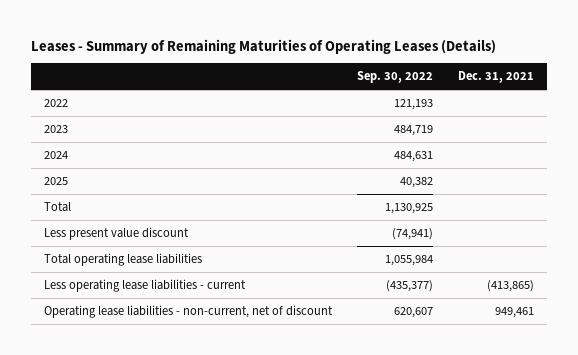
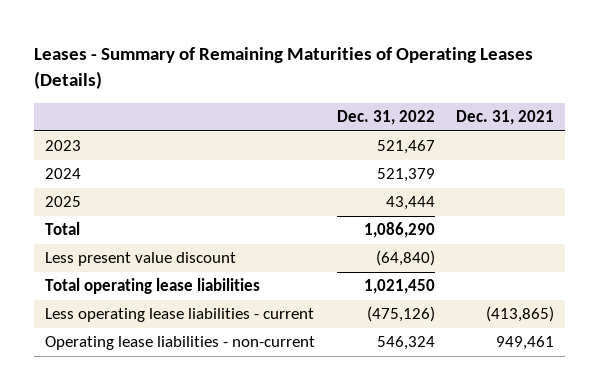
[357,71,434,84] Sep. 30, 2022 -> none
none -> [336,109,435,125] Dec. 31, 2022
[43,99,68,108] 2022 -> none
[43,305,333,319] Operating lease liabilities - non-current, net of discount -> [45,336,316,351] Operating lease liabilities - non-current

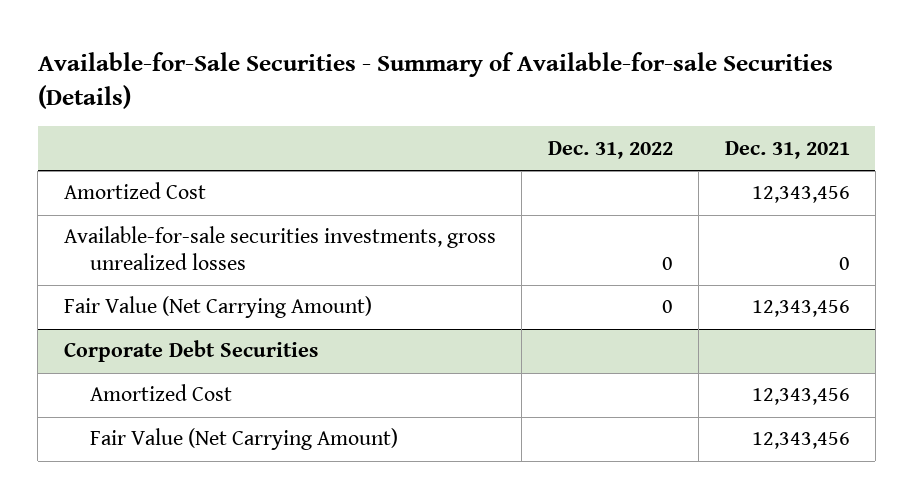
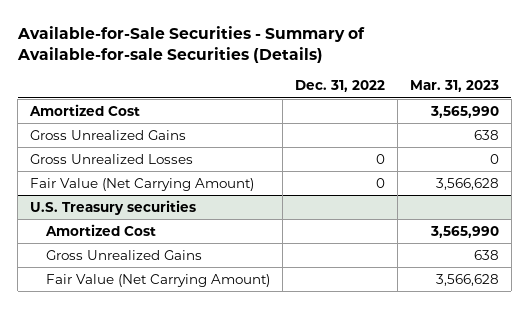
[724,140,850,159] Dec. 31, 2021 -> none
none -> [409,80,499,93] Mar. 31, 2023
none -> [29,129,186,140] Gross Unrealized Gains
[63,226,496,270] Available-for-sale securities investments, gross unrealized losses -> [29,153,193,164] Gross Unrealized Losses
[63,340,318,363] Corporate Debt Securities -> none
[90,384,233,402] Amortized Cost -> none
[90,428,399,451] Fair Value (Net Carrying Amount) -> none
none -> [29,199,196,215] U.S. Treasury securities
none -> [45,223,157,236] Amortized Cost
none -> [46,249,203,260] Gross Unrealized Gains
none -> [46,273,271,287] Fair Value (Net Carrying Amount)

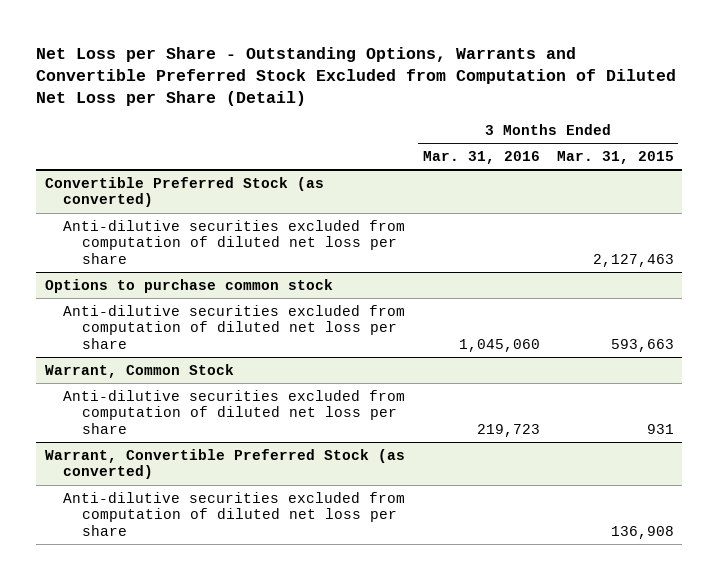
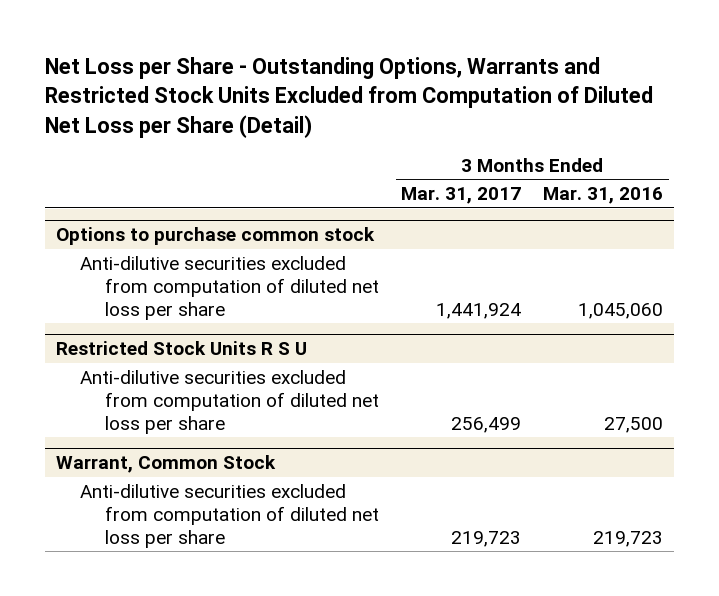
[36,46,677,107] Net Loss per Share - Outstanding Options, Warrants and Convertible Preferred Stock Excluded from Computation of Diluted Net Loss per Share (Detail) -> [44,56,653,138] Net Loss per Share - Outstanding Options, Warrants and Restricted Stock Units Excluded from Computation of Diluted Net Loss per Share (Detail)
[556,151,674,165] Mar. 31, 2015 -> none
none -> [401,187,522,205] Mar. 31, 2017
[45,176,325,208] Convertible Preferred Stock (as converted) -> none
[63,219,406,265] Anti-dilutive securities excluded from computation of diluted net loss per share -> none
none -> [55,341,307,356] Restricted Stock Units R S U
none -> [80,369,379,434] Anti-dilutive securities excluded from computation of diluted net loss per share
[45,448,406,480] Warrant, Convertible Preferred Stock (as converted) -> none
[63,491,406,537] Anti-dilutive securities excluded from computation of diluted net loss per share -> none

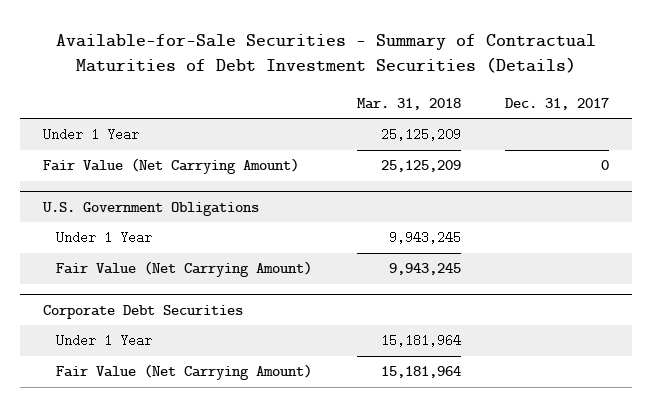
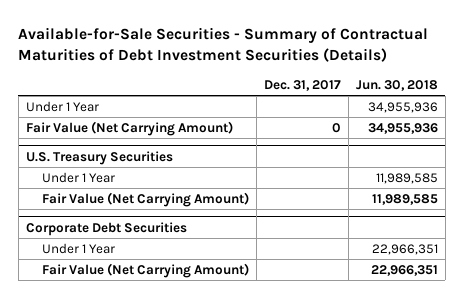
[356,97,461,110] Mar. 31, 2018 -> none
none -> [355,79,438,91] Jun. 30, 2018
[41,201,259,216] U.S. Government Obligations -> [25,150,173,165] U.S. Treasury Securities

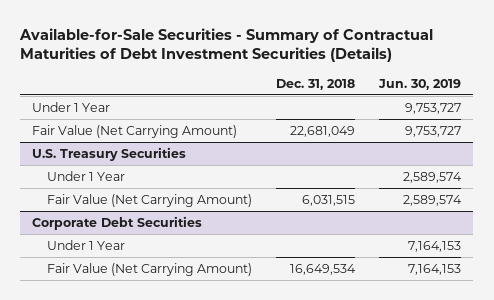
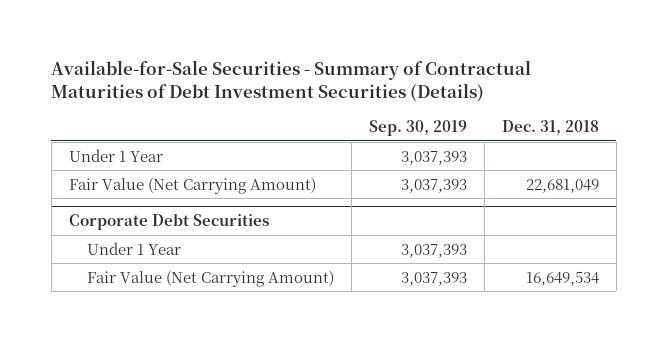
[378,78,462,90] Jun. 30, 2019 -> none
none -> [368,120,467,137] Sep. 30, 2019
[32,146,187,161] U.S. Treasury Securities -> none
[47,170,126,181] Under 1 Year -> none
[47,193,253,207] Fair Value (Net Carrying Amount) -> none

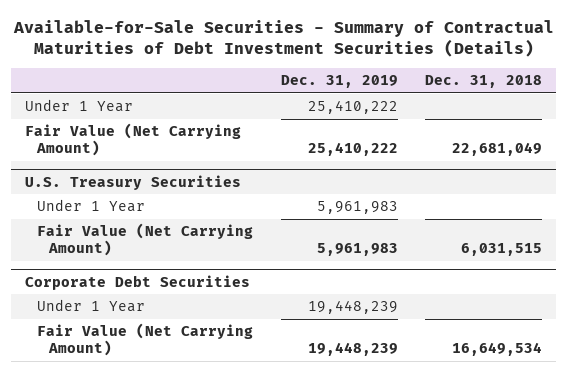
[368,120,467,137] Sep. 30, 2019 -> none
none -> [280,75,398,89] Dec. 31, 2019
none -> [24,174,241,190] U.S. Treasury Securities
none -> [37,199,146,213] Under 1 Year
none -> [37,223,254,256] Fair Value (Net Carrying Amount)

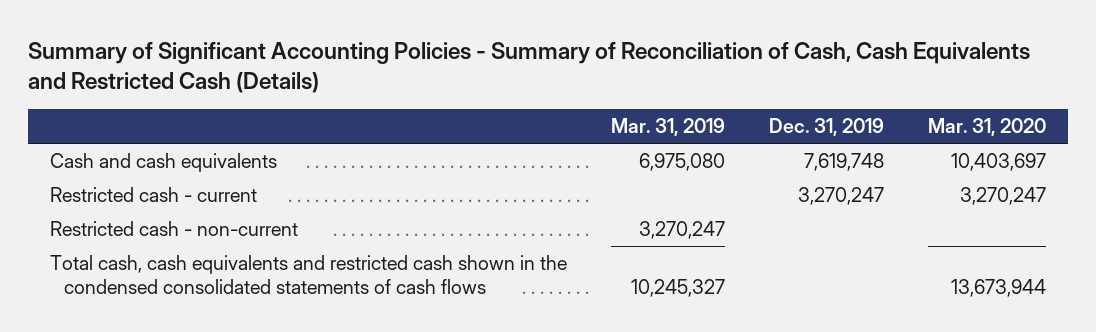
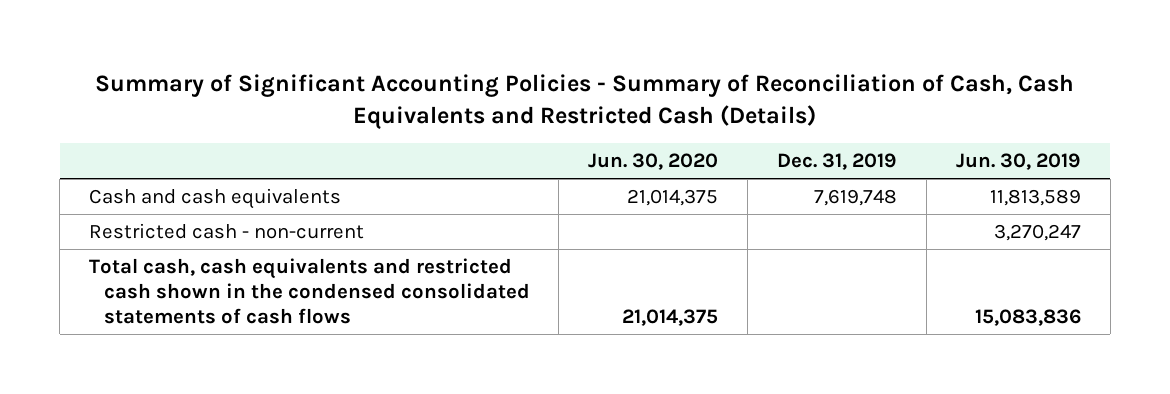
[611,117,726,136] Mar. 31, 2019 -> none
[927,117,1046,136] Mar. 31, 2020 -> none
none -> [588,153,719,171] Jun. 30, 2020
none -> [955,153,1081,171] Jun. 30, 2019
[50,187,258,203] Restricted cash - current -> none

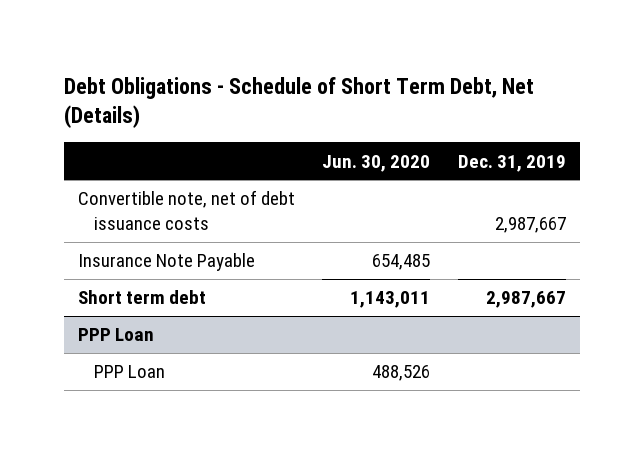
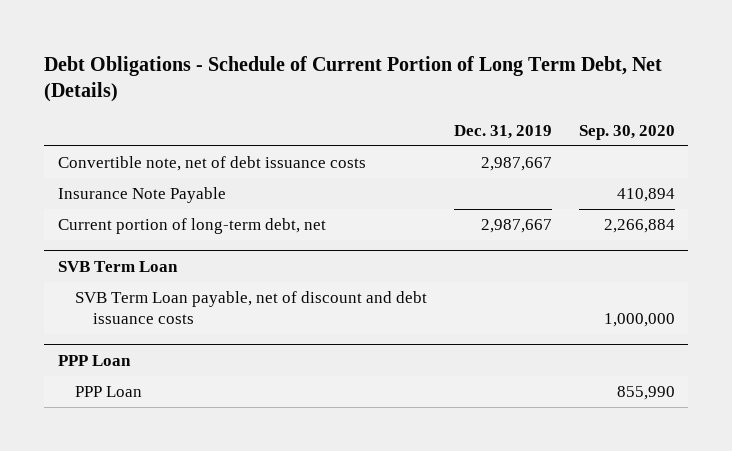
[64,76,535,129] Debt Obligations - Schedule of Short Term Debt, Net (Details) -> [44,55,663,103] Debt Obligations - Schedule of Current Portion of Long Term Debt, Net (Details)
[322,154,431,172] Jun. 30, 2020 -> none
none -> [578,124,675,140] Sep. 30, 2020
[77,290,206,305] Short term debt -> [57,218,326,235] Current portion of long-term debt, net
none -> [57,260,178,272] SVB Term Loan
none -> [75,291,428,325] SVB Term Loan payable, net of discount and debt issuance costs

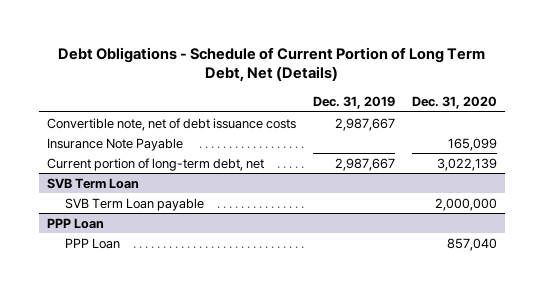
[578,124,675,140] Sep. 30, 2020 -> none
none -> [411,96,497,110] Dec. 31, 2020
[75,291,428,325] SVB Term Loan payable, net of discount and debt issuance costs -> [65,197,205,211] SVB Term Loan payable

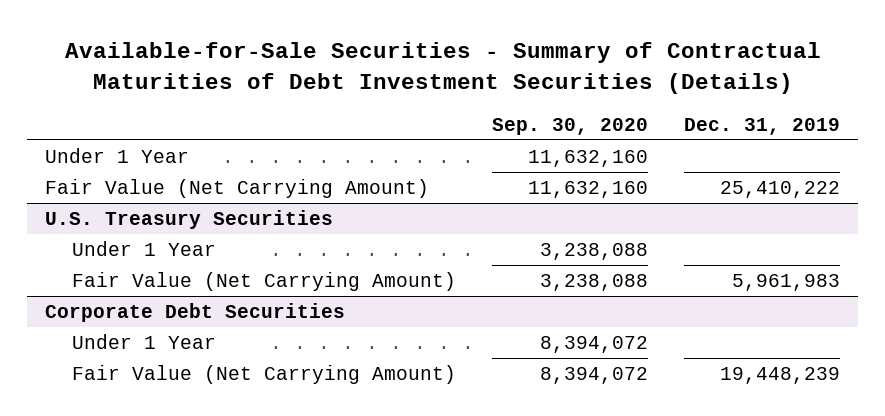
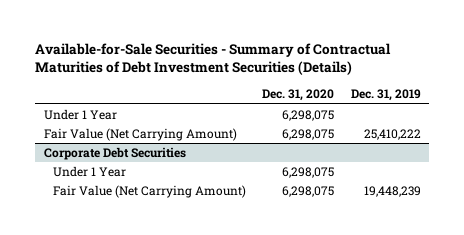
[491,117,648,135] Sep. 30, 2020 -> none
none -> [262,89,335,102] Dec. 31, 2020
[45,210,334,230] U.S. Treasury Securities -> none
[71,241,216,257] Under 1 Year -> none
[71,272,456,292] Fair Value (Net Carrying Amount) -> none

